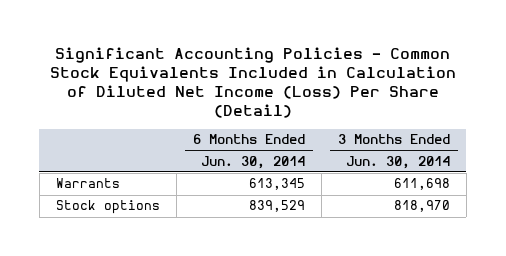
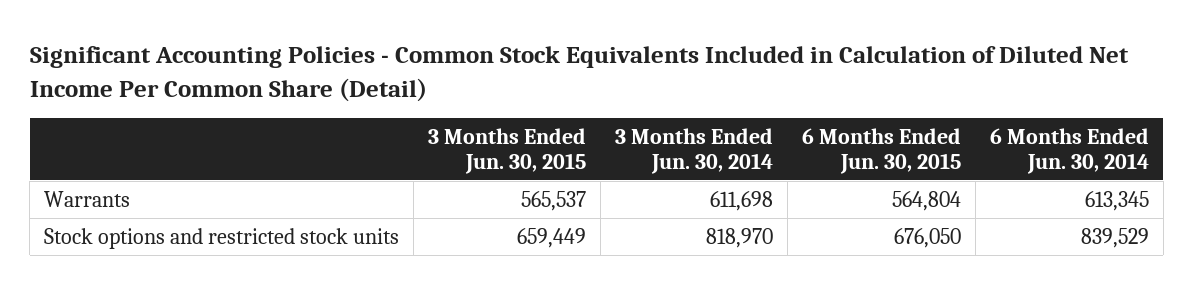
[49,46,456,119] Significant Accounting Policies - Common Stock Equivalents Included in Calculation of Diluted Net Income (Loss) Per Share (Detail) -> [29,46,1129,102] Significant Accounting Policies - Common Stock Equivalents Included in Calculation of Diluted Net Income Per Common Share (Detail)
none -> [428,127,587,174] 3 Months Ended Jun. 30, 2015
none -> [801,127,961,174] 6 Months Ended Jun. 30, 2015
[55,200,160,215] Stock options -> [44,227,400,249] Stock options and restricted stock units

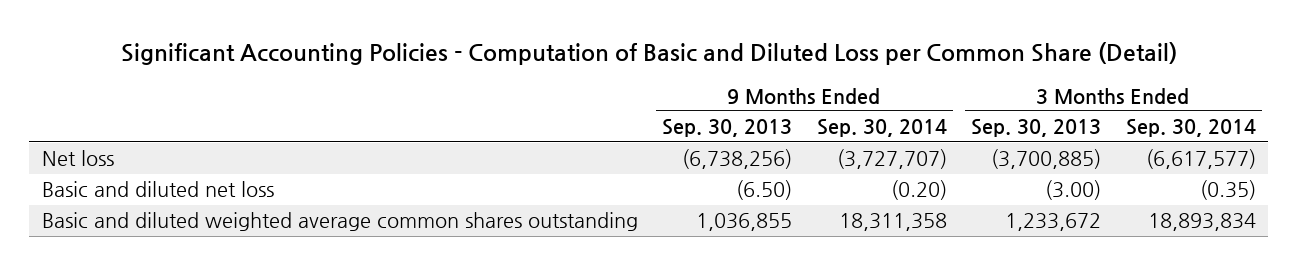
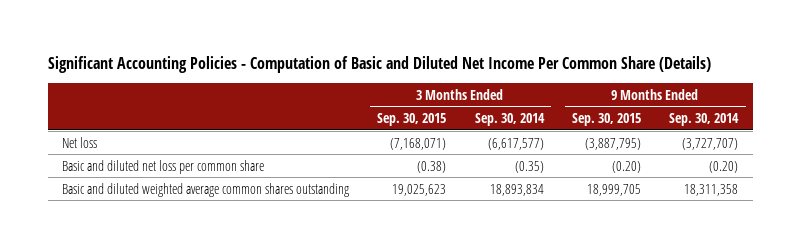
[120,42,1177,66] Significant Accounting Policies - Computation of Basic and Diluted Loss per Common Share (Detail) -> [47,56,711,74] Significant Accounting Policies - Computation of Basic and Diluted Net Income Per Common Share (Details)
[662,119,793,138] Sep. 30, 2013 -> none
[971,119,1102,138] Sep. 30, 2013 -> none
none -> [377,112,447,126] Sep. 30, 2015
none -> [572,112,642,126] Sep. 30, 2015
[41,181,274,198] Basic and diluted net loss -> [61,159,264,174] Basic and diluted net loss per common share

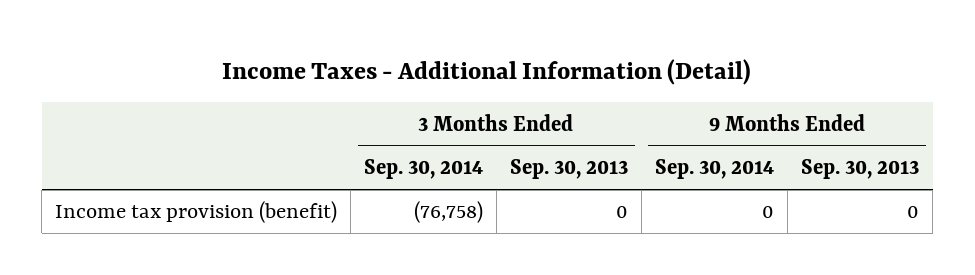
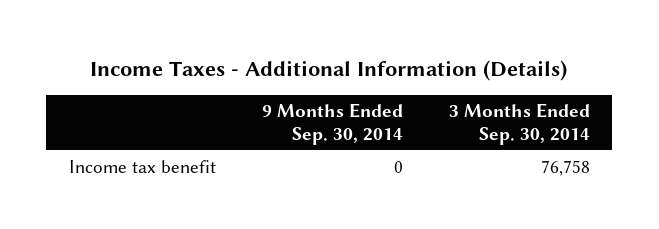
[222,58,752,85] Income Taxes - Additional Information (Detail) -> [90,59,568,81] Income Taxes - Additional Information (Details)
[510,159,629,180] Sep. 30, 2013 -> none
[801,159,920,180] Sep. 30, 2013 -> none
[55,201,338,224] Income tax provision (benefit) -> [69,160,217,174] Income tax benefit
[414,201,484,224] (76,758) -> [540,160,590,177] 76,758

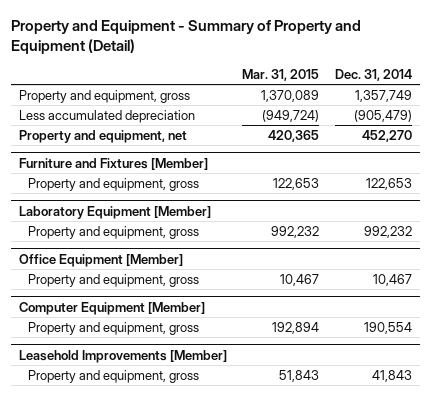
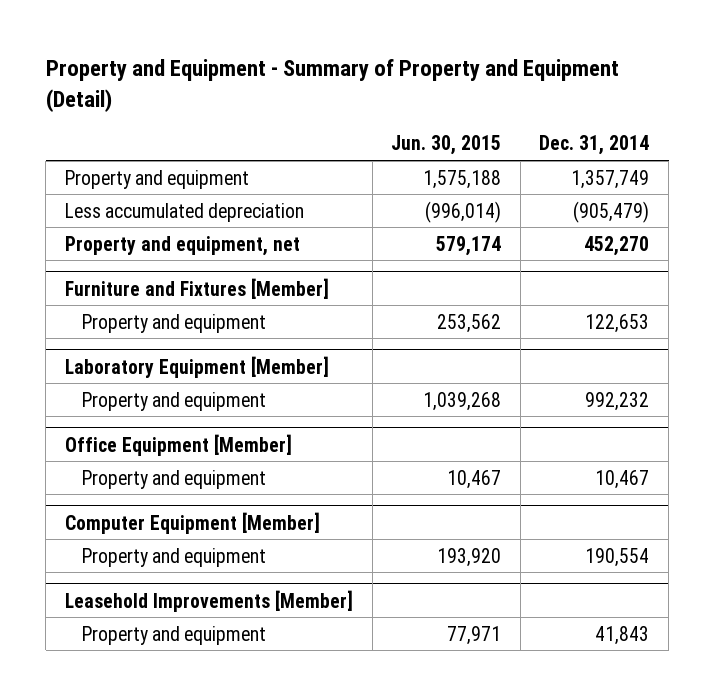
[242,68,320,81] Mar. 31, 2015 -> none
none -> [391,135,502,156] Jun. 30, 2015
[18,89,190,103] Property and equipment, gross -> [64,169,249,189] Property and equipment
[28,177,200,191] Property and equipment, gross -> [82,313,267,333] Property and equipment
[28,225,200,239] Property and equipment, gross -> [82,391,267,411] Property and equipment
[28,273,200,287] Property and equipment, gross -> [82,469,267,489] Property and equipment
[28,321,200,335] Property and equipment, gross -> [82,547,267,567] Property and equipment
[28,369,200,383] Property and equipment, gross -> [82,625,267,645] Property and equipment

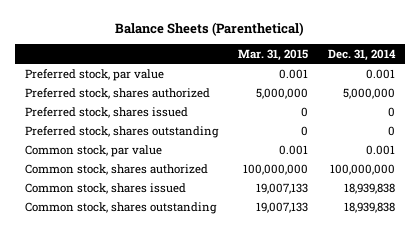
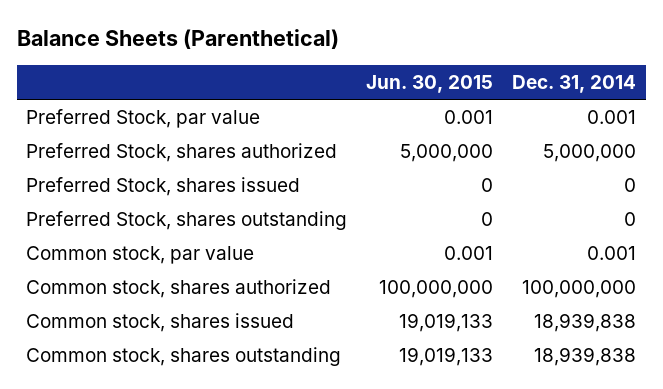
[238,48,309,61] Mar. 31, 2015 -> none
none -> [366,75,494,94] Jun. 30, 2015
[25,68,165,81] Preferred stock, par value -> [26,109,261,129] Preferred Stock, par value
[25,87,211,99] Preferred stock, shares authorized -> [26,143,338,163] Preferred Stock, shares authorized
[25,106,189,118] Preferred stock, shares issued -> [26,177,301,197] Preferred Stock, shares issued
[25,125,220,138] Preferred stock, shares outstanding -> [26,211,348,231] Preferred Stock, shares outstanding

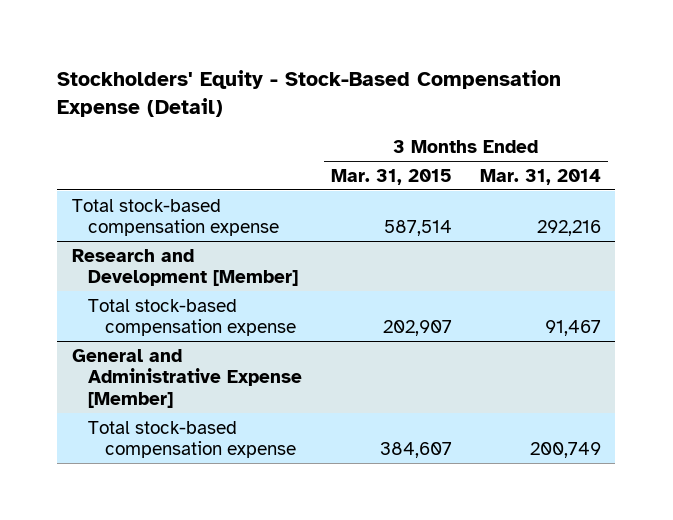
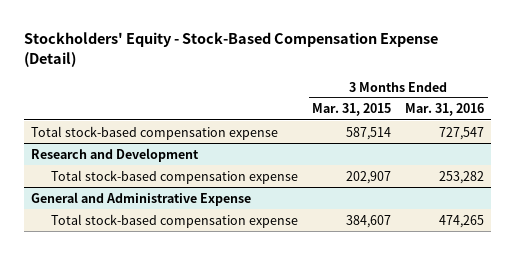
[479,168,601,185] Mar. 31, 2014 -> none
none -> [405,103,485,117] Mar. 31, 2016
[71,248,299,287] Research and Development [Member] -> [31,147,200,162] Research and Development
[71,348,303,409] General and Administrative Expense [Member] -> [31,191,252,206] General and Administrative Expense

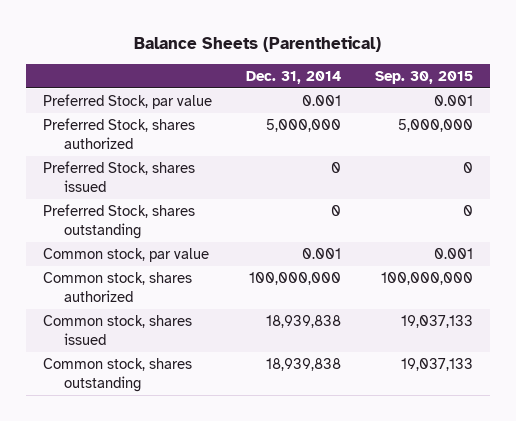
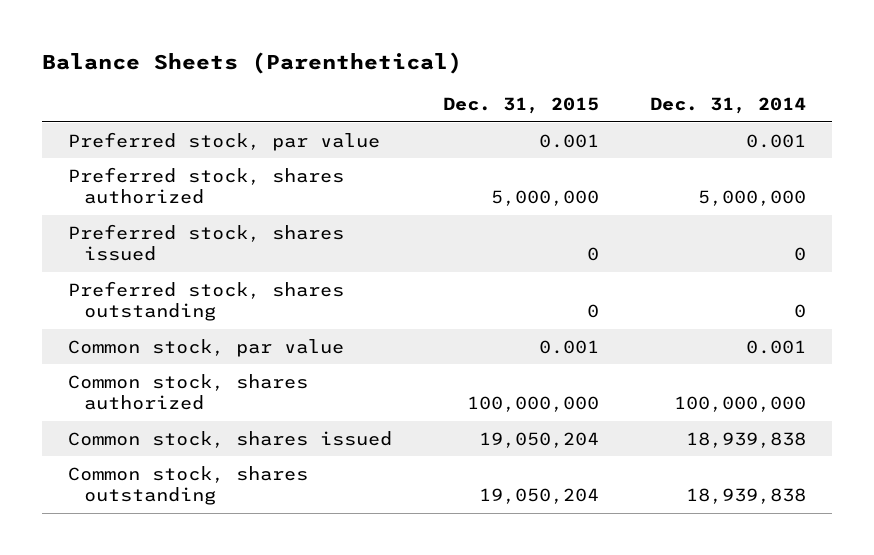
[375,70,474,84] Sep. 30, 2015 -> none
none -> [443,97,600,115] Dec. 31, 2015
[42,94,212,110] Preferred Stock, par value -> [67,131,380,151] Preferred stock, par value
[42,118,195,150] Preferred Stock, shares authorized -> [67,166,344,205] Preferred stock, shares authorized
[42,161,195,193] Preferred Stock, shares issued -> [67,223,344,262] Preferred stock, shares issued
[42,204,195,240] Preferred Stock, shares outstanding -> [67,280,344,322] Preferred stock, shares outstanding

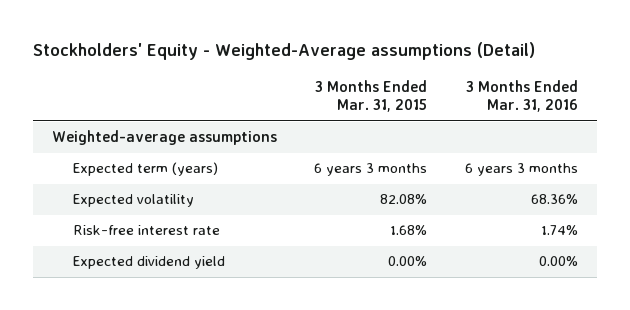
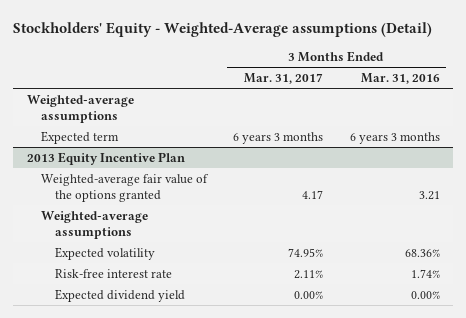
[315,79,428,113] 3 Months Ended Mar. 31, 2015 -> none
none -> [244,73,324,85] Mar. 31, 2017
[72,162,218,177] Expected term (years) -> [40,130,119,144] Expected term
none -> [26,151,185,165] 2013 Equity Incentive Plan
none -> [40,173,209,202] Weighted-average fair value of the options granted
none -> [40,210,148,239] Weighted-average assumptions

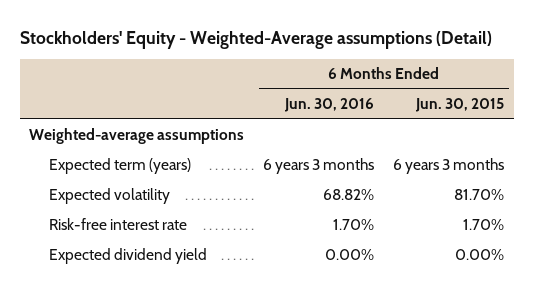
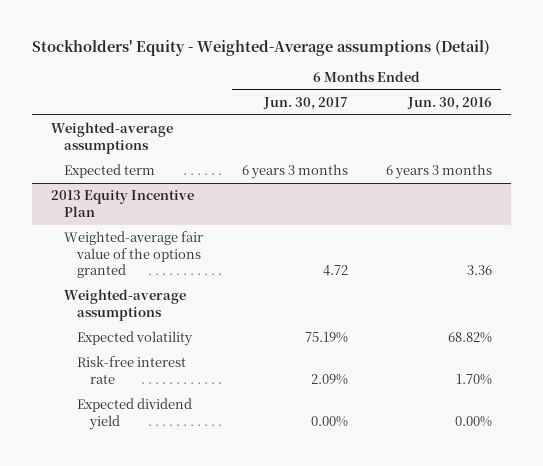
[415,98,505,113] Jun. 30, 2015 -> none
none -> [262,96,348,110] Jun. 30, 2017
[49,158,192,175] Expected term (years) -> [64,164,156,179] Expected term
none -> [51,190,195,217] 2013 Equity Incentive Plan
none -> [64,231,204,279] Weighted-average fair value of the options granted
none -> [64,289,187,321] Weighted-average assumptions

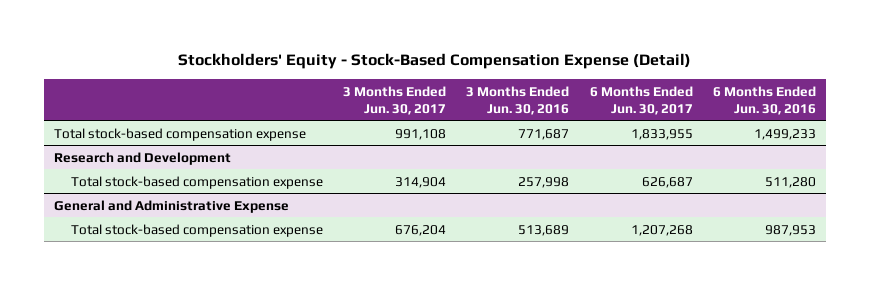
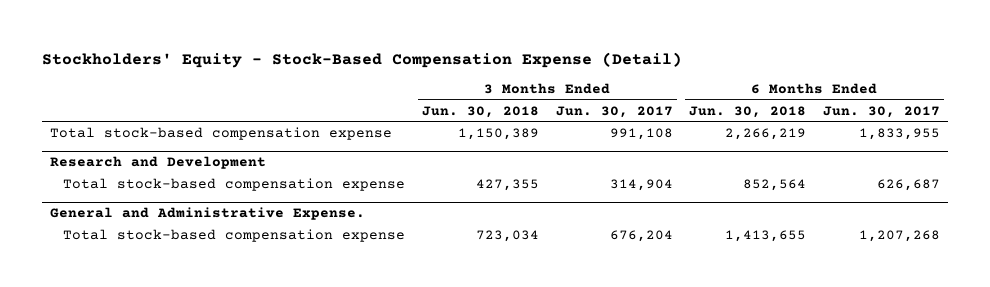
[466,85,570,115] 3 Months Ended Jun. 30, 2016 -> none
[713,85,817,115] 6 Months Ended Jun. 30, 2016 -> none
none -> [421,105,539,118] Jun. 30, 2018
none -> [689,105,807,118] Jun. 30, 2018
[54,199,290,213] General and Administrative Expense -> [50,207,366,221] General and Administrative Expense.

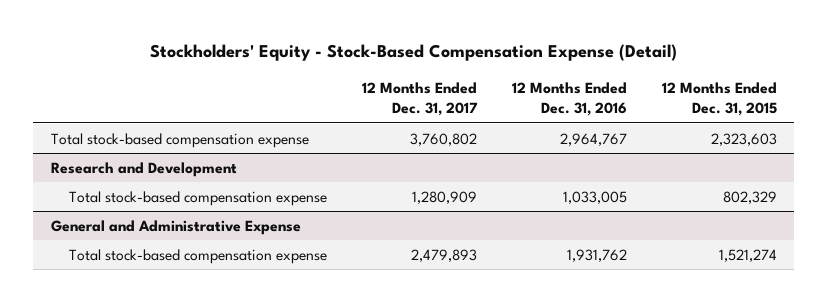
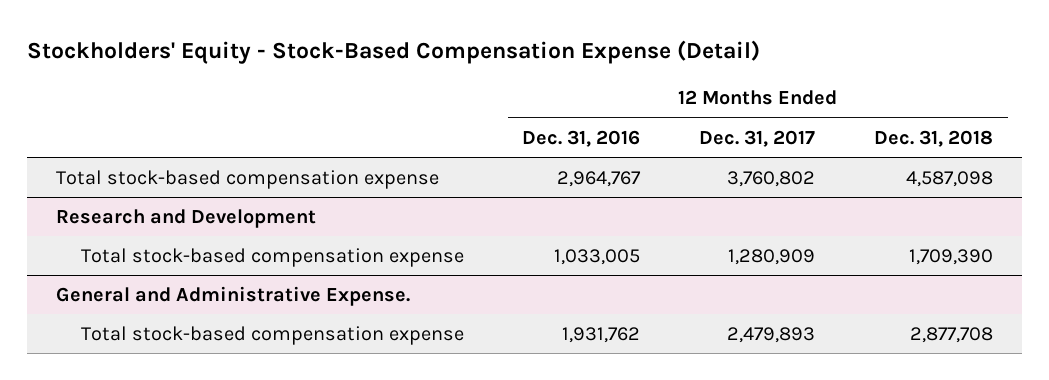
[661,81,777,117] 12 Months Ended Dec. 31, 2015 -> none
none -> [873,129,993,147] Dec. 31, 2018
[50,219,301,235] General and Administrative Expense -> [56,286,411,307] General and Administrative Expense.

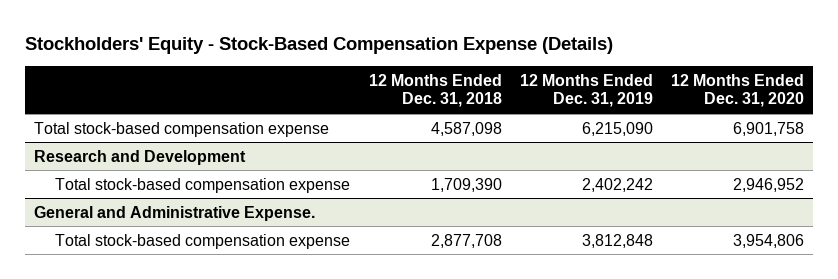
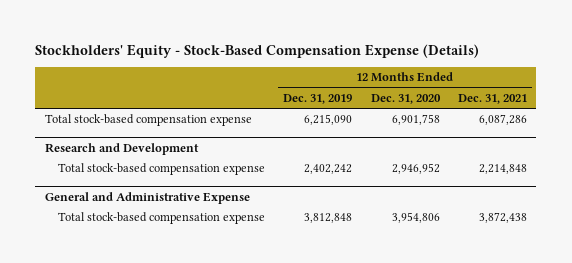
[368,74,502,108] 12 Months Ended Dec. 31, 2018 -> none
none -> [458,94,528,105] Dec. 31, 2021
[34,205,316,221] General and Administrative Expense. -> [44,191,250,204] General and Administrative Expense

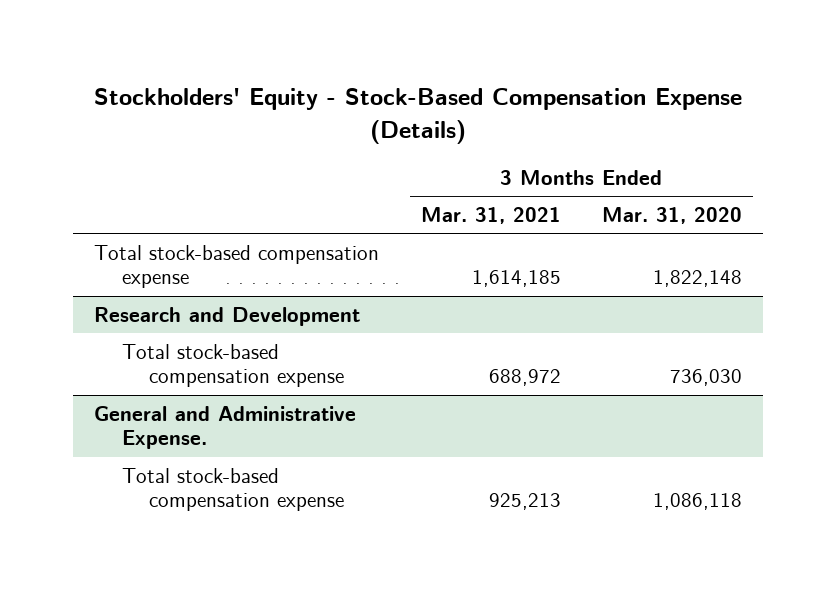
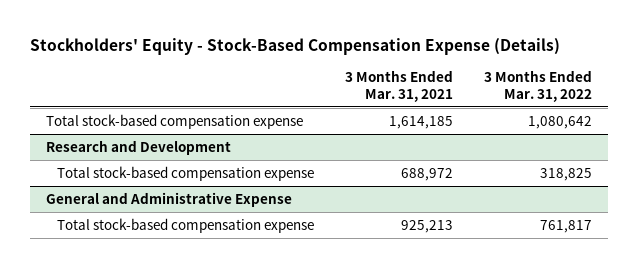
[602,207,743,225] Mar. 31, 2020 -> none
none -> [484,70,593,102] 3 Months Ended Mar. 31, 2022
[93,405,356,450] General and Administrative Expense. -> [45,191,292,207] General and Administrative Expense

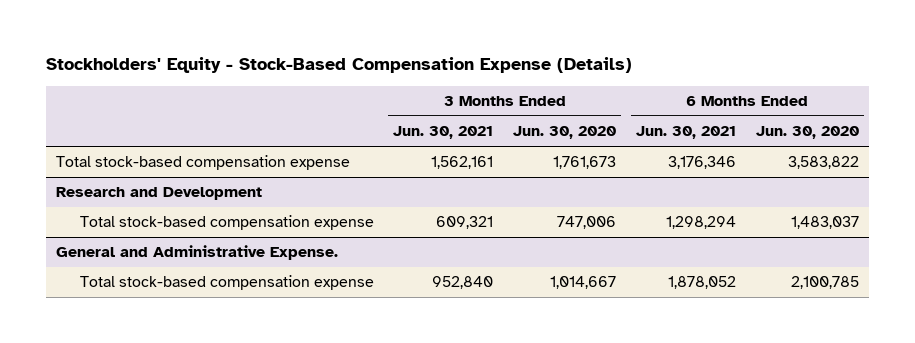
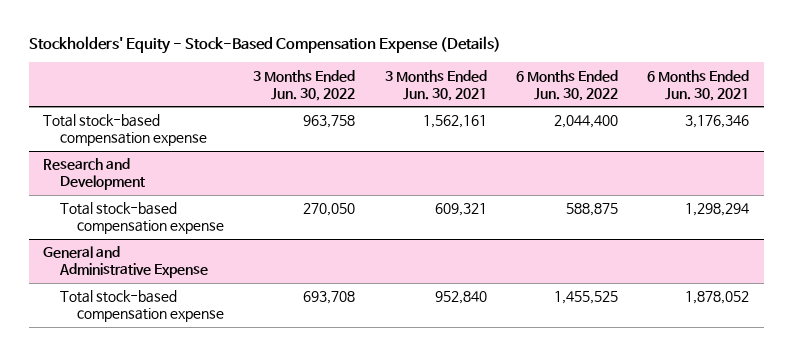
[513,126,617,140] Jun. 30, 2020 -> none
[755,126,859,140] Jun. 30, 2020 -> none
none -> [253,69,356,101] 3 Months Ended Jun. 30, 2022
none -> [515,69,618,101] 6 Months Ended Jun. 30, 2022
[56,245,339,261] General and Administrative Expense. -> [43,246,209,279] General and Administrative Expense

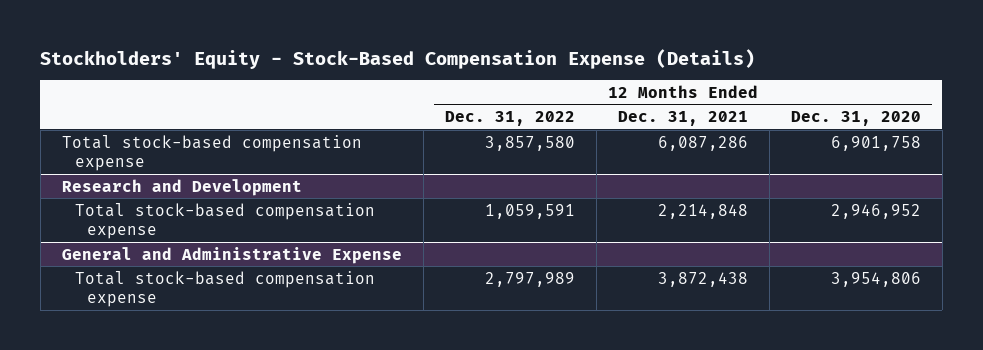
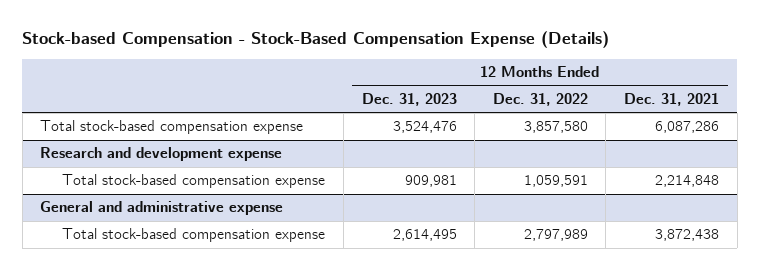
[40,48,756,69] Stockholders' Equity - Stock-Based Compensation Expense (Details) -> [22,31,610,49] Stock-based Compensation - Stock-Based Compensation Expense (Details)
[790,110,921,126] Dec. 31, 2020 -> none
none -> [361,92,457,106] Dec. 31, 2023
[61,178,302,196] Research and Development -> [40,147,283,162] Research and development expense
[61,246,402,264] General and Administrative Expense -> [40,201,284,216] General and administrative expense

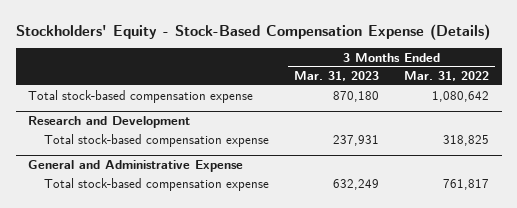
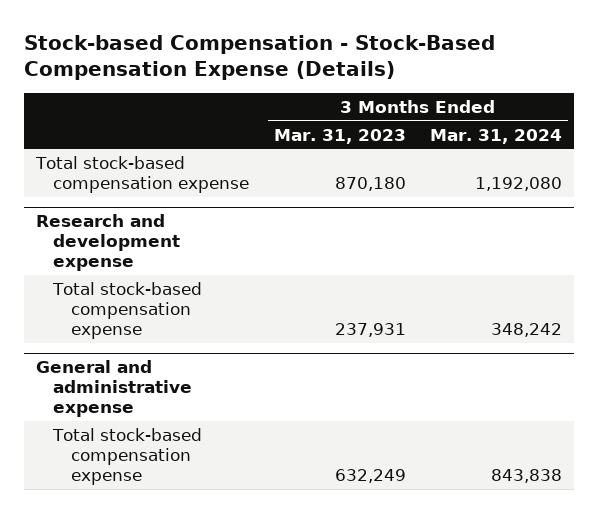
[15,23,490,40] Stockholders' Equity - Stock-Based Compensation Expense (Details) -> [23,34,495,81] Stock-based Compensation - Stock-Based Compensation Expense (Details)
[404,71,490,82] Mar. 31, 2022 -> none
none -> [430,128,563,144] Mar. 31, 2024
[28,116,191,129] Research and Development -> [35,214,181,272] Research and development expense
[28,160,244,173] General and Administrative Expense -> [35,360,193,418] General and administrative expense

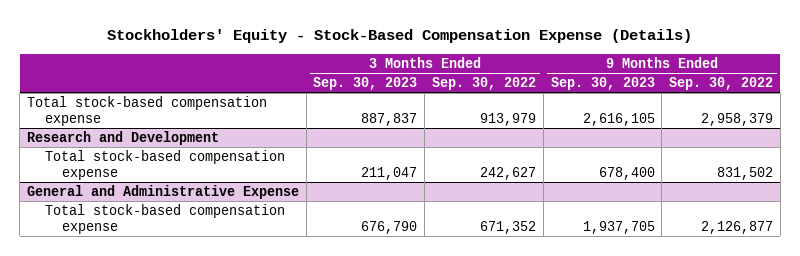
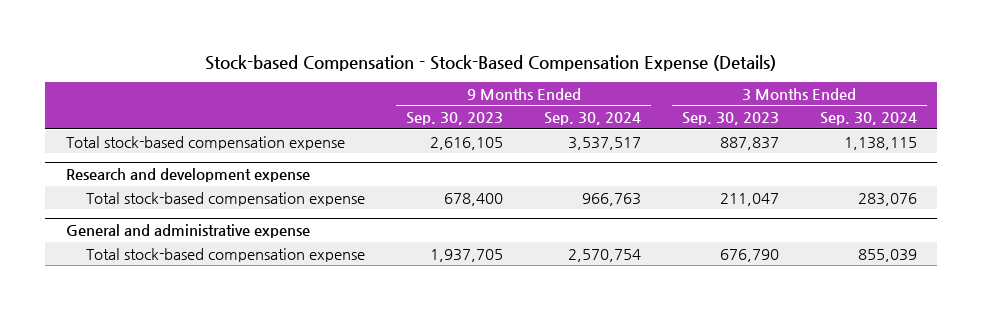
[106,29,692,44] Stockholders' Equity - Stock-Based Compensation Expense (Details) -> [205,54,777,71] Stock-based Compensation - Stock-Based Compensation Expense (Details)
[431,77,536,91] Sep. 30, 2022 -> none
[669,77,774,91] Sep. 30, 2022 -> none
none -> [544,112,642,126] Sep. 30, 2024
none -> [819,112,917,126] Sep. 30, 2024
[26,131,219,146] Research and Development -> [65,168,310,183] Research and development expense
[26,185,299,200] General and Administrative Expense -> [65,224,310,239] General and administrative expense

